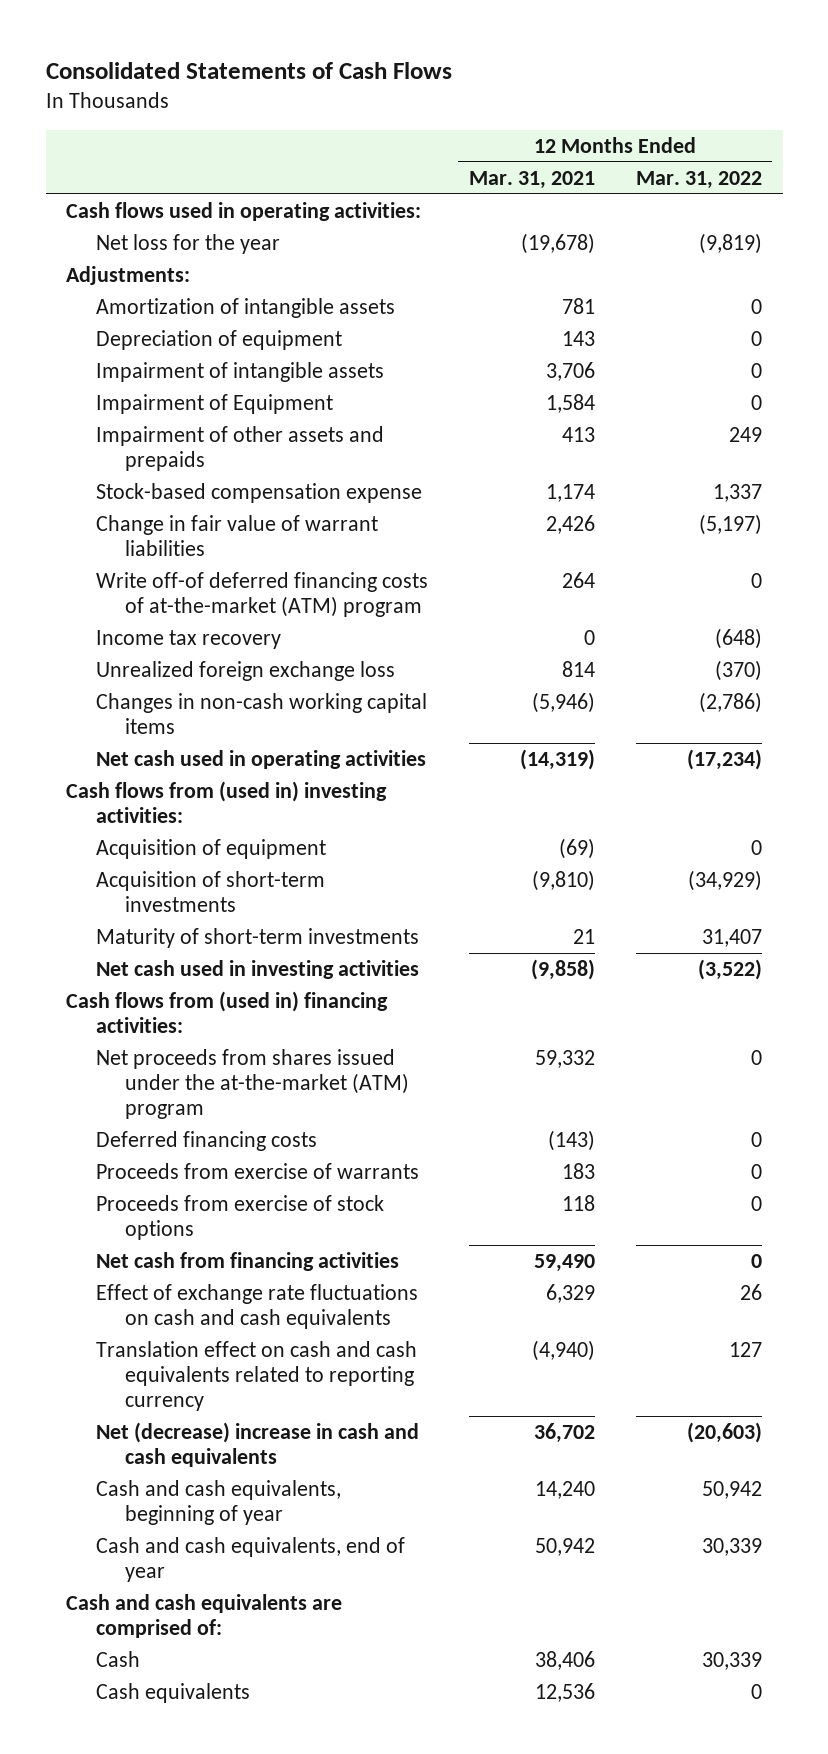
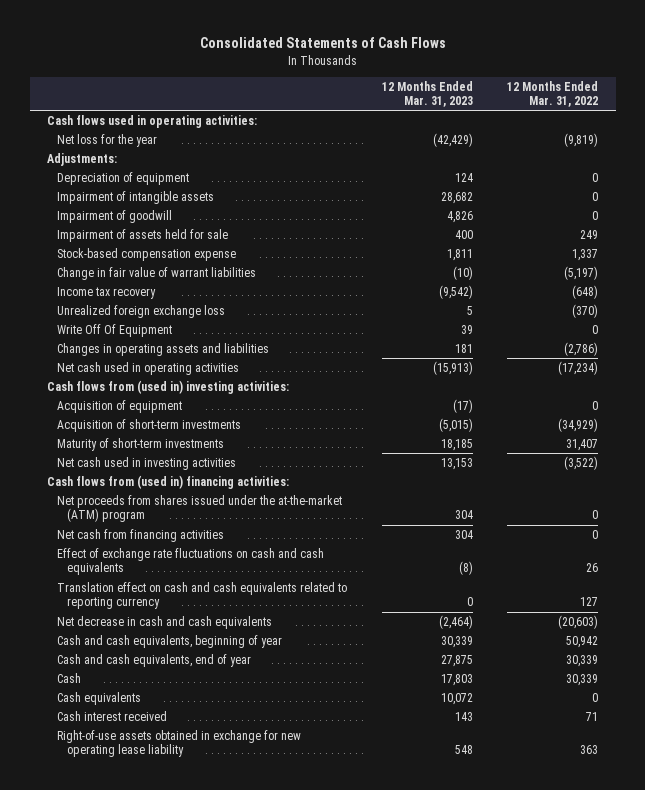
[468,170,595,189] Mar. 31, 2021 -> none
none -> [381,80,473,107] 12 Months Ended Mar. 31, 2023
[95,298,395,319] Amortization of intangible assets -> none
[95,394,333,415] Impairment of Equipment -> [57,209,173,223] Impairment of goodwill
[95,426,384,472] Impairment of other assets and prepaids -> [57,228,229,242] Impairment of assets held for sale
[95,572,428,618] Write off-of deferred financing costs of at-the-market (ATM) program -> none
none -> [57,323,173,337] Write Off Of Equipment
[95,693,427,735] Changes in non-cash working capital items -> [57,342,270,356] Changes in operating assets and liabilities
[95,1131,317,1152] Deferred financing costs -> none
[95,1163,419,1180] Proceeds from exercise of warrants -> none
[95,1195,384,1241] Proceeds from exercise of stock options -> none
[95,1422,419,1468] Net (decrease) increase in cash and cash equivalents -> [57,615,273,629] Net decrease in cash and cash equivalents
[66,1594,343,1639] Cash and cash equivalents are comprised of: -> none
none -> [57,710,168,721] Cash interest received
none -> [57,729,302,758] Right-of-use assets obtained in exchange for new operating lease liability

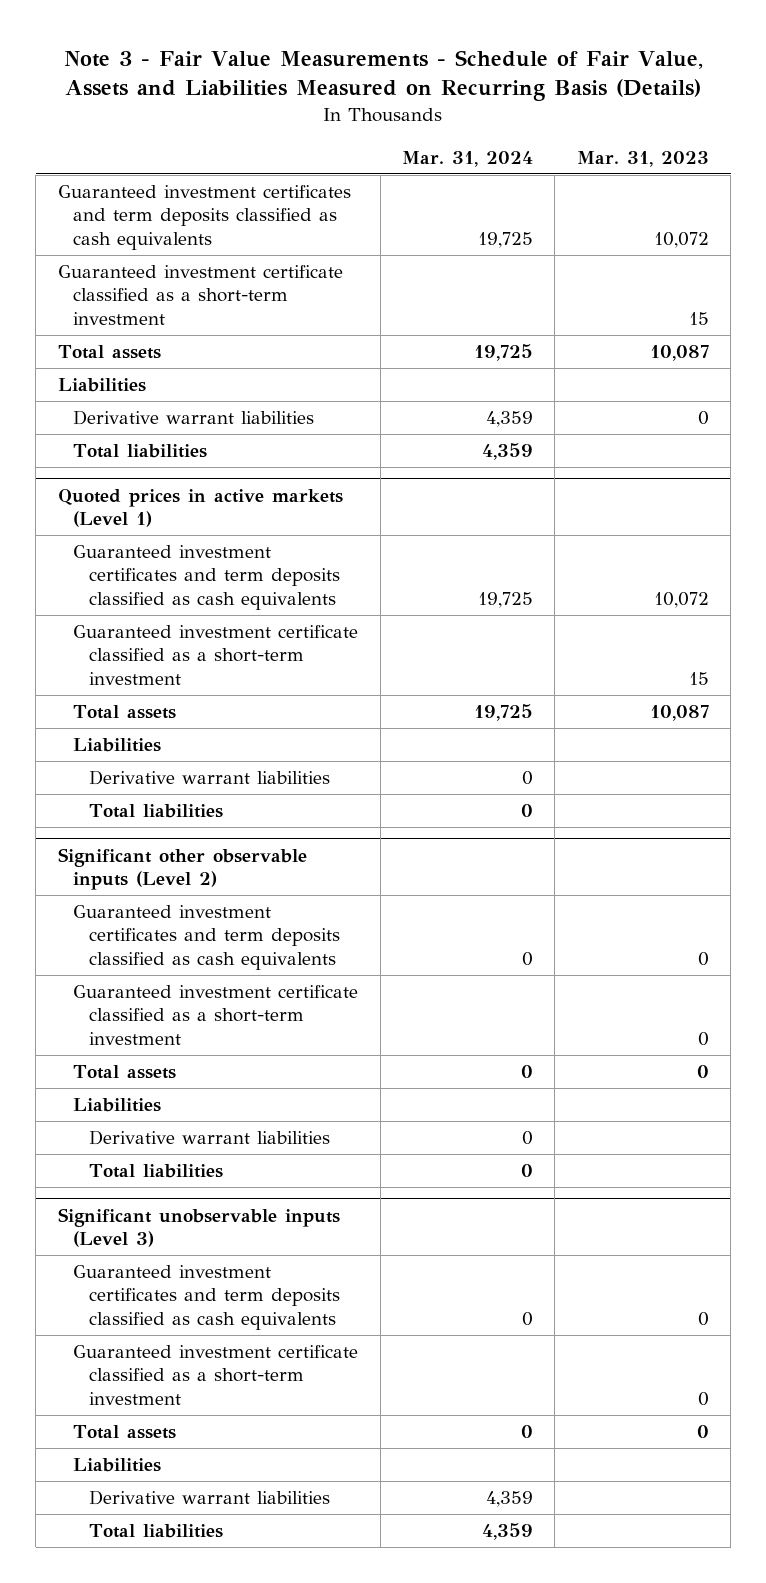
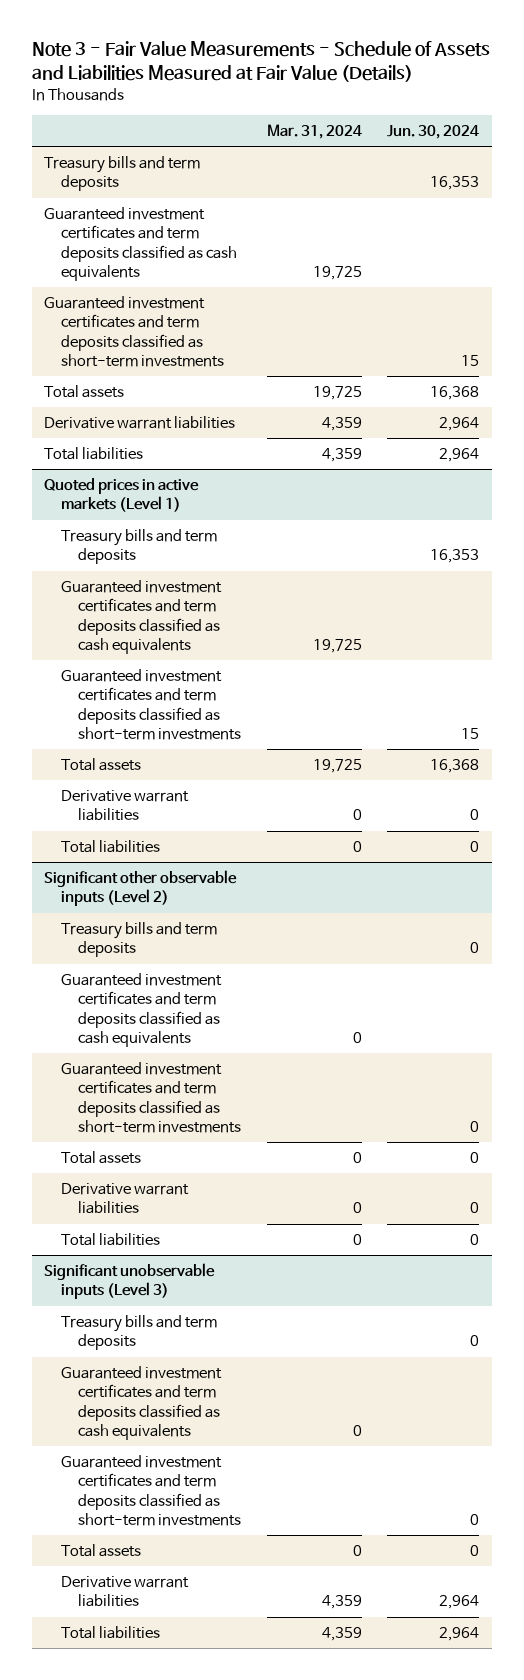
[64,49,704,102] Note 3 - Fair Value Measurements - Schedule of Fair Value, Assets and Liabilities Measured on Recurring Basis (Details) -> [31,41,490,83] Note 3 - Fair Value Measurements - Schedule of Assets and Liabilities Measured at Fair Value (Details)
[576,150,709,167] Mar. 31, 2023 -> none
none -> [387,124,480,139] Jun. 30, 2024
none -> [44,156,201,192] Treasury bills and term deposits
[57,265,343,325] Guaranteed investment certificate classified as a short-term investment -> [44,296,225,367] Guaranteed investment certificates and term deposits classified as short-term investments
[57,378,146,393] Liabilities -> none
none -> [61,529,218,565] Treasury bills and term deposits
[73,625,359,685] Guaranteed investment certificate classified as a short-term investment -> [61,669,242,740] Guaranteed investment certificates and term deposits classified as short-term investments
[73,738,162,753] Liabilities -> none
none -> [61,922,218,958] Treasury bills and term deposits
[73,985,359,1045] Guaranteed investment certificate classified as a short-term investment -> [61,1062,242,1133] Guaranteed investment certificates and term deposits classified as short-term investments
[73,1098,162,1113] Liabilities -> none
none -> [61,1315,218,1351] Treasury bills and term deposits
[73,1345,359,1405] Guaranteed investment certificate classified as a short-term investment -> [61,1455,242,1526] Guaranteed investment certificates and term deposits classified as short-term investments
[73,1458,162,1473] Liabilities -> none

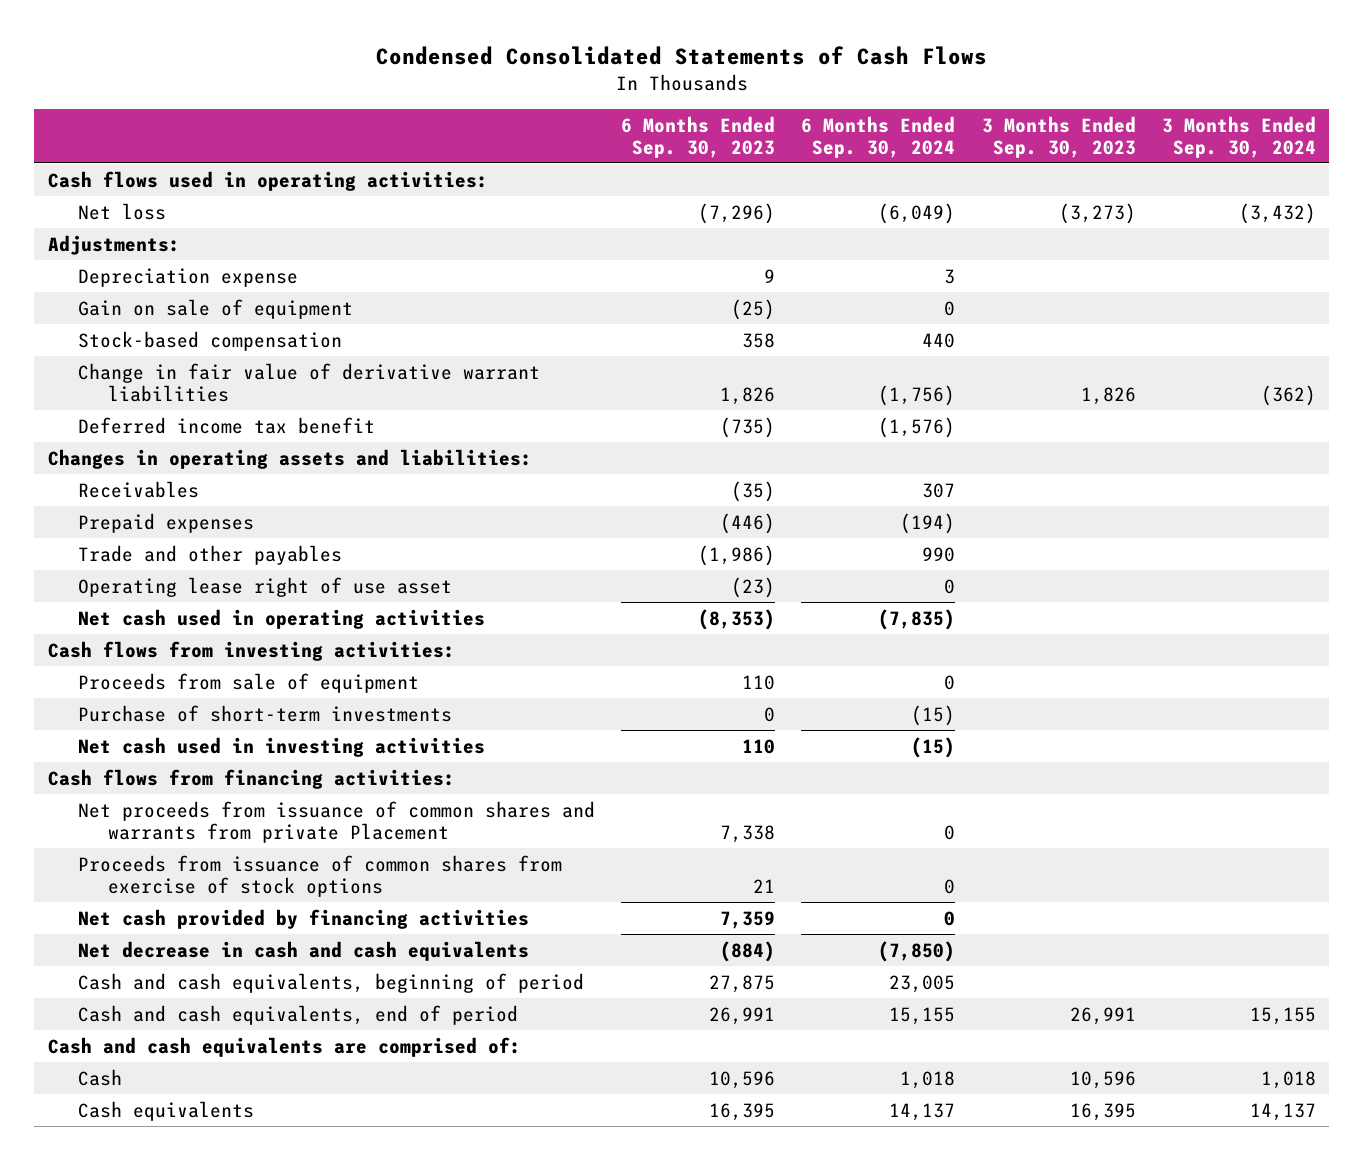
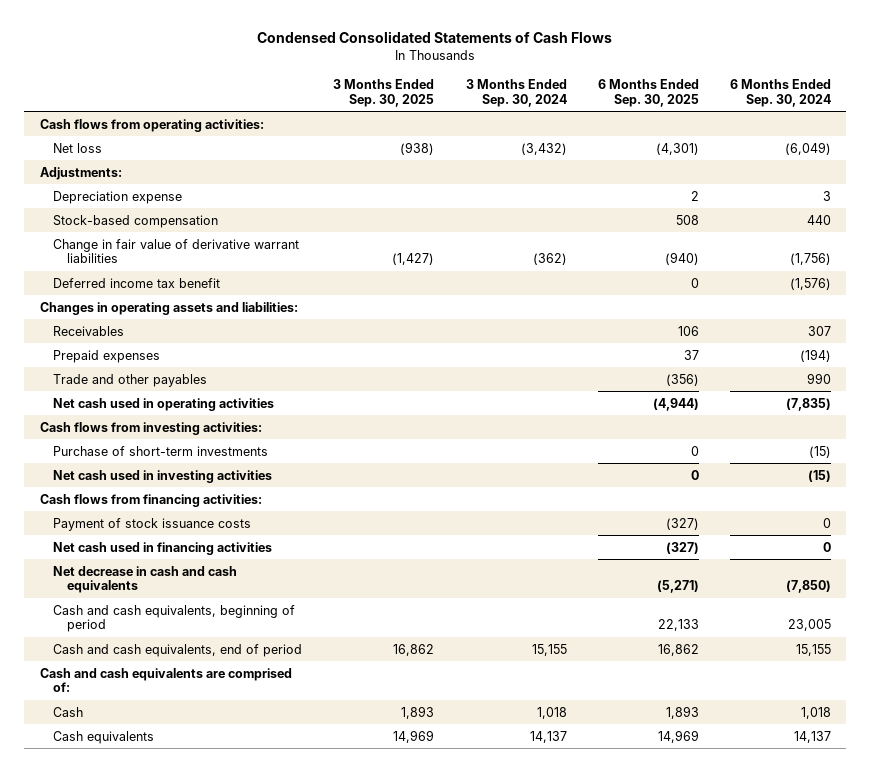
[621,115,776,158] 6 Months Ended Sep. 30, 2023 -> none
[981,115,1136,158] 3 Months Ended Sep. 30, 2023 -> none
none -> [333,78,435,107] 3 Months Ended Sep. 30, 2025
none -> [597,78,699,107] 6 Months Ended Sep. 30, 2025
[47,170,488,191] Cash flows used in operating activities: -> [39,118,264,132] Cash flows from operating activities:
[77,298,353,319] Gain on sale of equipment -> none
[77,576,452,597] Operating lease right of use asset -> none
[77,672,419,693] Proceeds from sale of equipment -> none
[77,800,595,843] Net proceeds from issuance of common shares and warrants from private Placement -> none
[77,854,562,897] Proceeds from issuance of common shares from exercise of stock options -> none
none -> [53,517,252,531] Payment of stock issuance costs
[77,908,529,929] Net cash provided by financing activities -> [53,541,273,555] Net cash used in financing activities

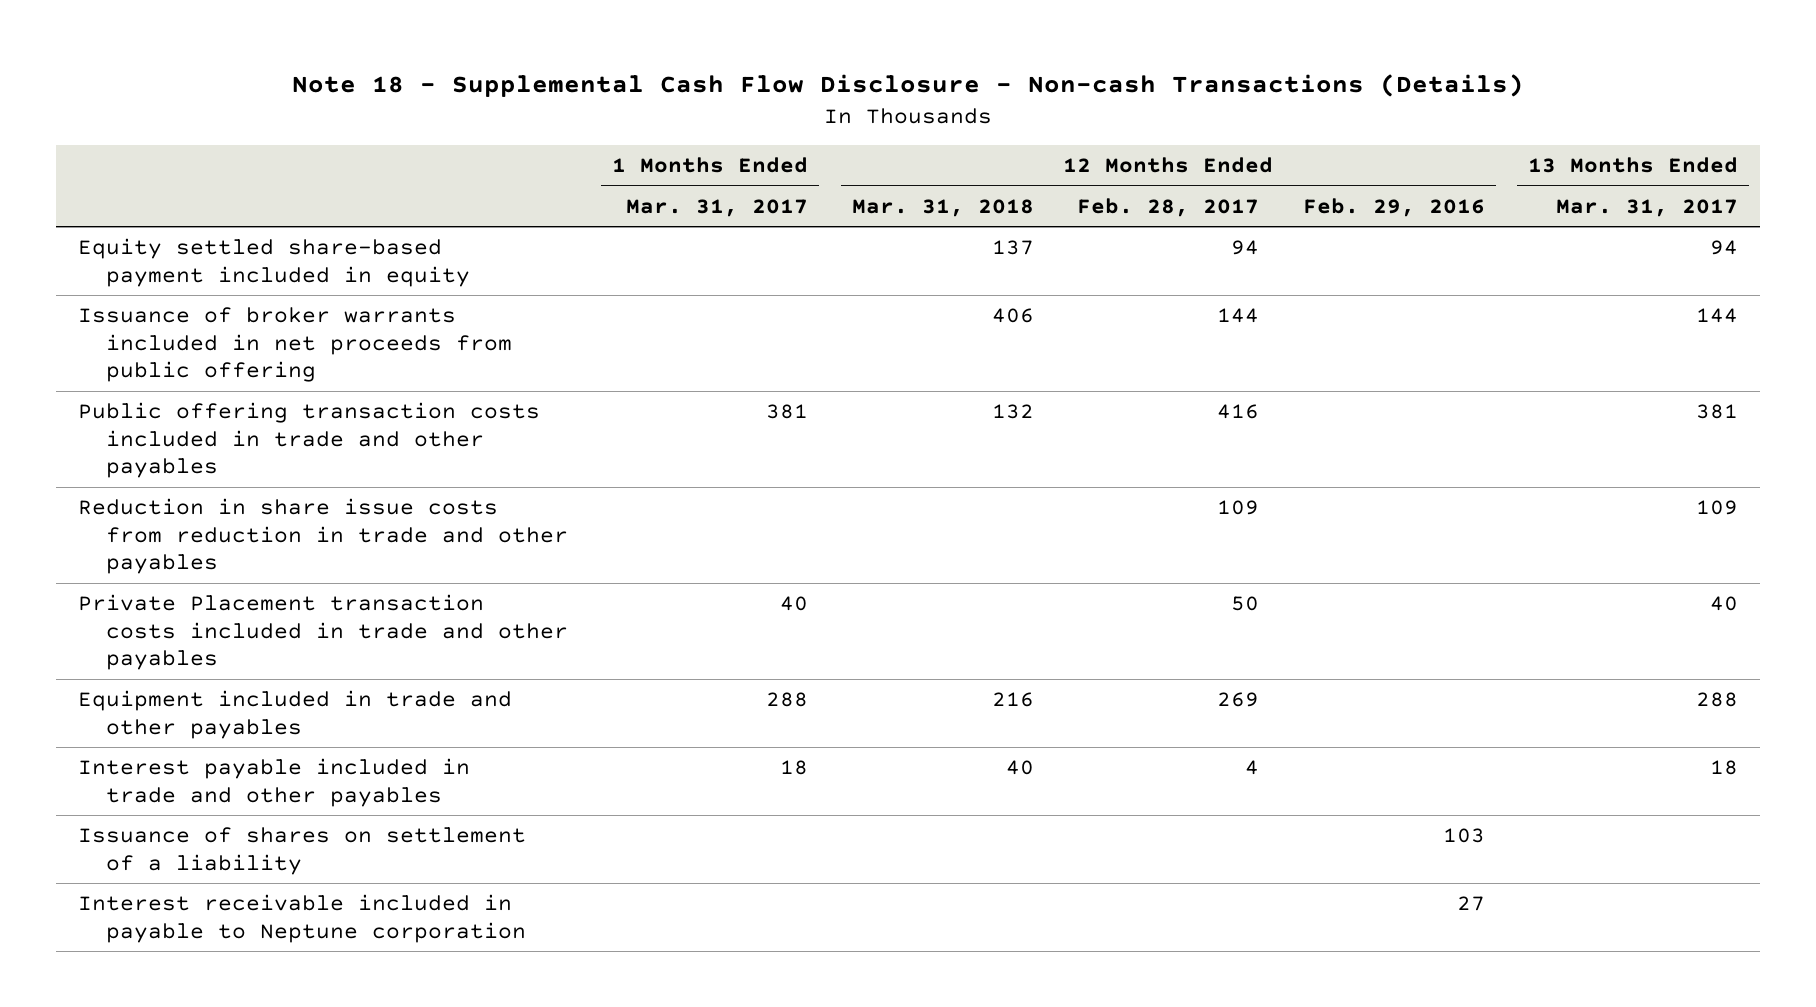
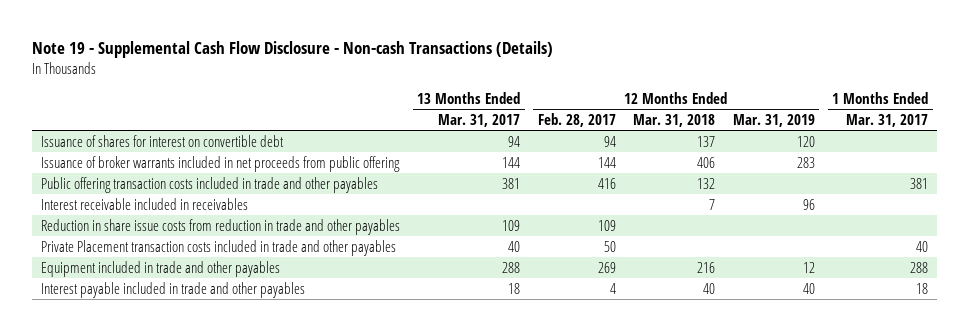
[292,73,1525,97] Note 18 - Supplemental Cash Flow Disclosure - Non-cash Transactions (Details) -> [31,41,553,59] Note 19 - Supplemental Cash Flow Disclosure - Non-cash Transactions (Details)
[1302,197,1485,217] Feb. 29, 2016 -> none
none -> [732,114,815,128] Mar. 31, 2019
[78,237,471,287] Equity settled share-based payment included in equity -> [40,134,284,147] Issuance of shares for interest on convertible debt
none -> [40,197,248,210] Interest receivable included in receivables
[78,826,527,875] Issuance of shares on settlement of a liability -> none
[78,893,527,943] Interest receivable included in payable to Neptune corporation -> none

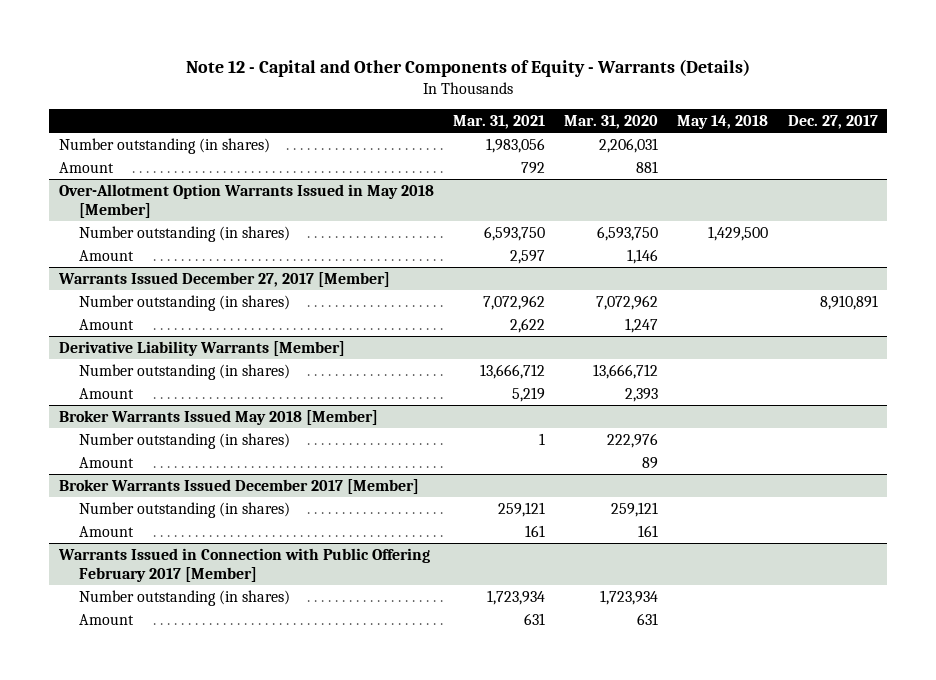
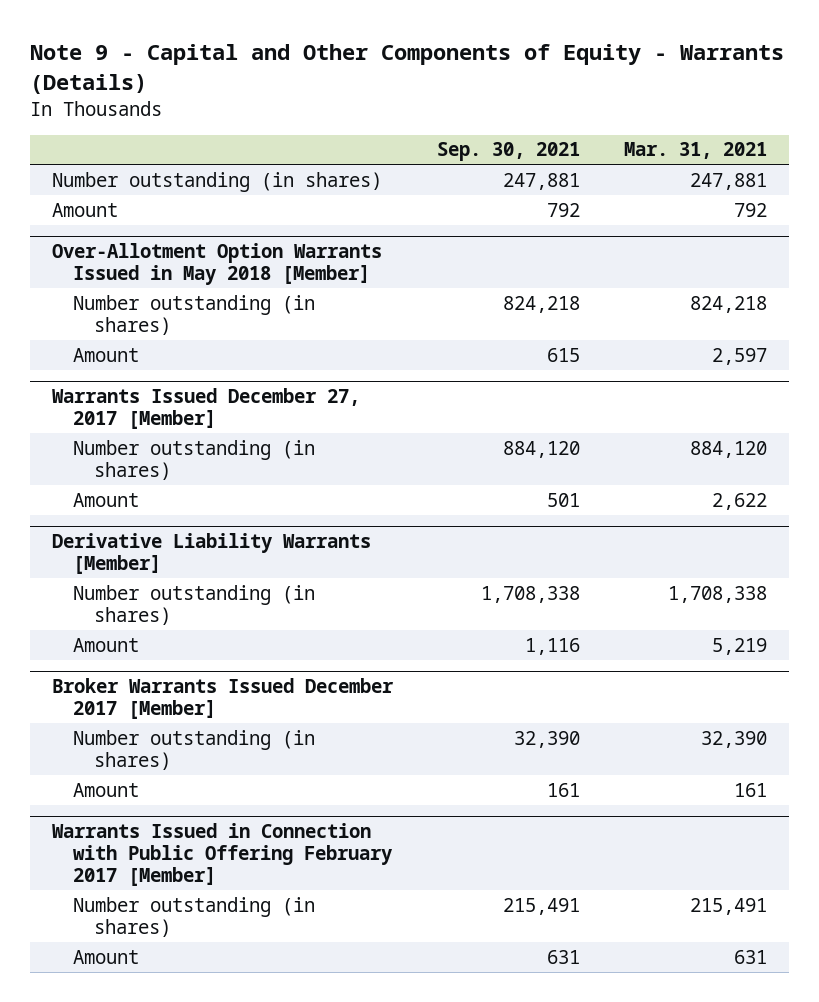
[186,58,751,77] Note 12 - Capital and Other Components of Equity - Warrants (Details) -> [29,43,784,94] Note 9 - Capital and Other Components of Equity - Warrants (Details)
[564,114,659,129] Mar. 31, 2020 -> none
[677,114,769,129] May 14, 2018 -> none
[787,114,878,129] Dec. 27, 2017 -> none
none -> [437,142,581,162] Sep. 30, 2021
[485,137,545,153] 1,983,056 -> [690,172,768,190] 247,881
[483,225,545,241] 6,593,750 -> [690,295,768,313] 824,218
[482,294,545,310] 7,072,962 -> [690,440,768,458] 884,120
[479,363,545,379] 13,666,712 -> [668,585,768,603] 1,708,338
[58,409,378,425] Broker Warrants Issued May 2018 [Member] -> none
[79,432,291,449] Number outstanding (in shares) -> none
[79,456,135,468] Amount -> none
[497,501,545,517] 259,121 -> [701,730,768,748] 32,390
[486,589,545,605] 1,723,934 -> [690,897,768,915] 215,491

